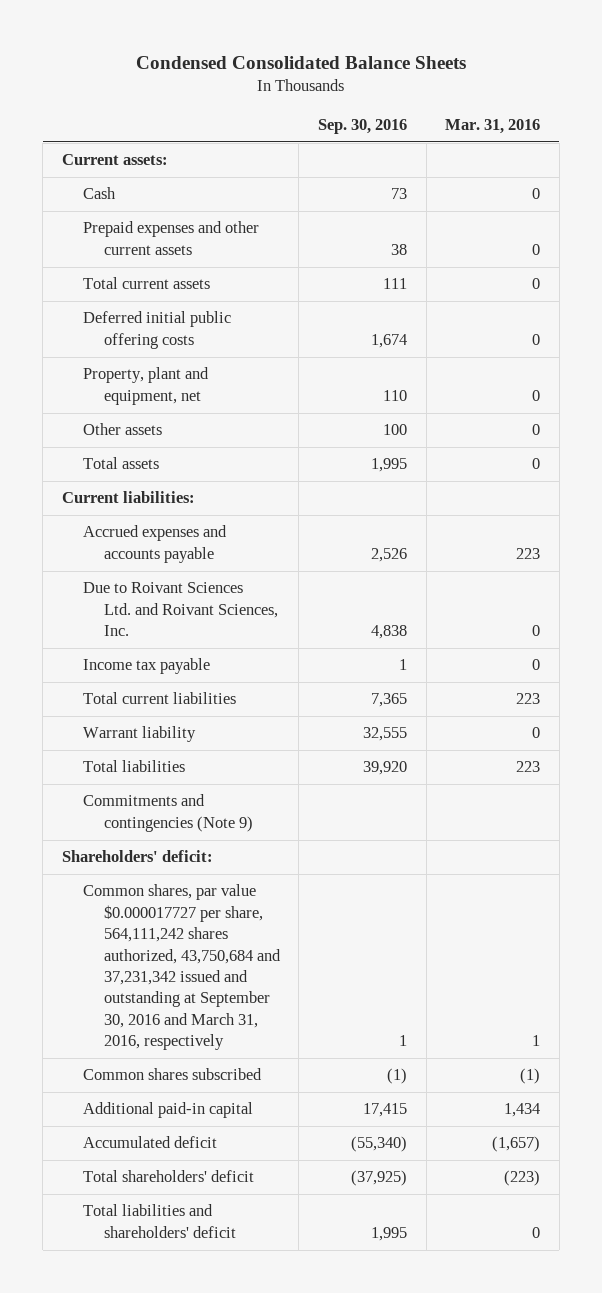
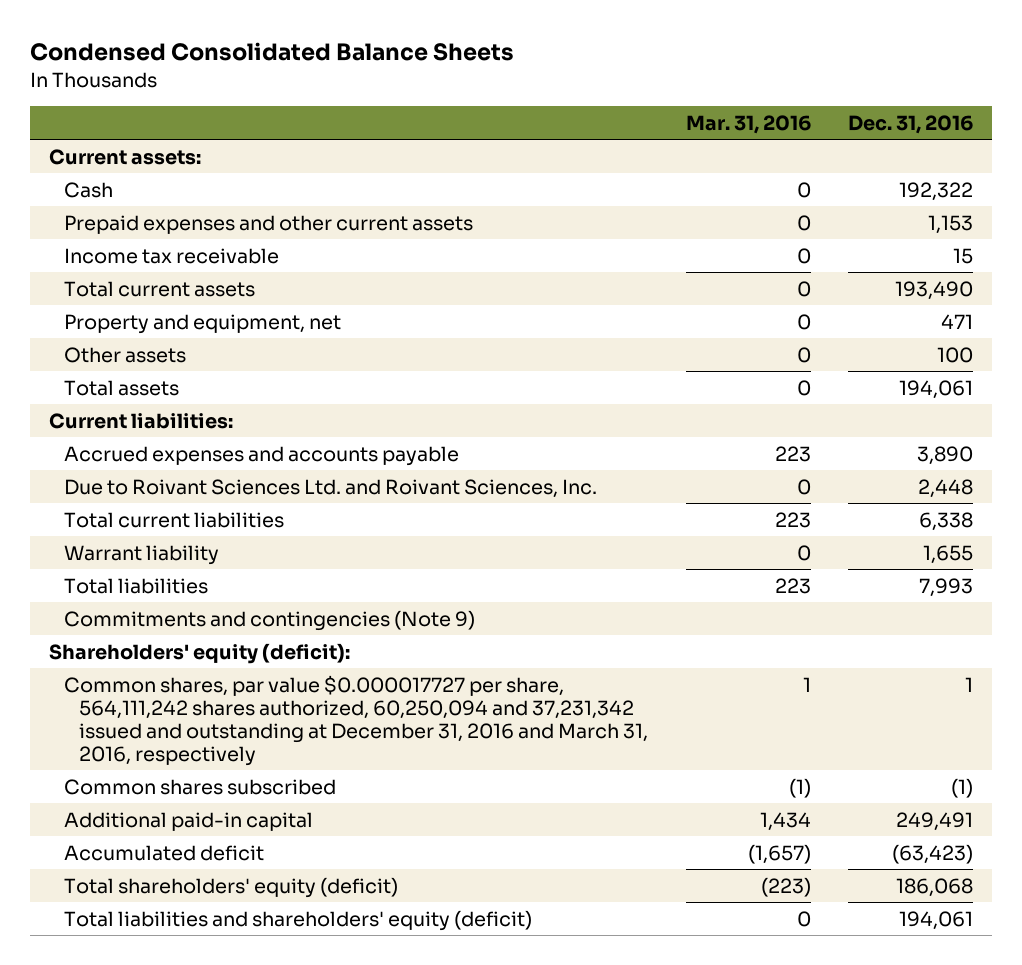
[317,118,407,134] Sep. 30, 2016 -> none
none -> [848,114,974,134] Dec. 31, 2016
none -> [63,247,279,264] Income tax receivable
[82,311,231,349] Deferred initial public offering costs -> none
[82,367,209,405] Property, plant and equipment, net -> [63,313,341,334] Property and equipment, net
[82,658,210,675] Income tax payable -> none
[62,850,214,863] Shareholders' deficit: -> [48,642,350,664] Shareholders' equity (deficit):
[82,884,281,1050] Common shares, par value $0.000017727 per share, 564,111,242 shares authorized, 43,750,684 and 37,231,342 issued and outstanding at September 30, 2016 and March 31, 2016, respectively -> [63,674,649,766] Common shares, par value $0.000017727 per share, 564,111,242 shares authorized, 60,250,094 and 37,231,342 issued and outstanding at December 31, 2016 and March 31, 2016, respectively
[82,1170,254,1183] Total shareholders' deficit -> [63,876,398,898] Total shareholders' equity (deficit)
[82,1204,236,1238] Total liabilities and shareholders' deficit -> [63,909,532,931] Total liabilities and shareholders' equity (deficit)

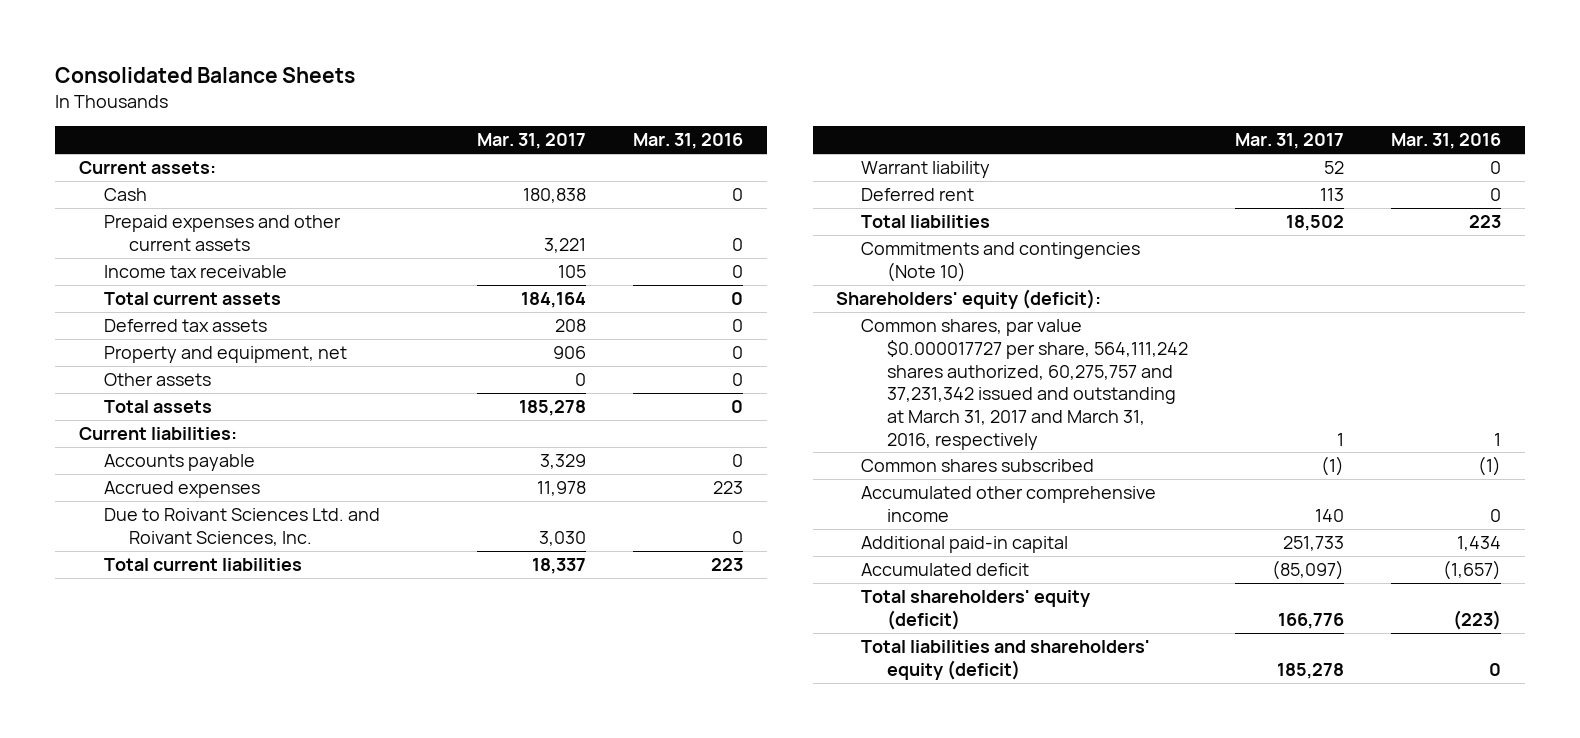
[29,42,514,62] Condensed Consolidated Balance Sheets -> [55,67,356,84] Consolidated Balance Sheets
[848,114,974,134] Dec. 31, 2016 -> none
none -> [477,133,587,150] Mar. 31, 2017
none -> [103,319,267,333] Deferred tax assets
none -> [103,454,255,472] Accounts payable
[63,445,459,466] Accrued expenses and accounts payable -> [103,481,260,499] Accrued expenses
none -> [861,188,975,202] Deferred rent
[63,609,475,631] Commitments and contingencies (Note 9) -> [861,242,1141,282] Commitments and contingencies (Note 10)
[63,674,649,766] Common shares, par value $0.000017727 per share, 564,111,242 shares authorized, 60,250,094 and 37,231,342 issued and outstanding at December 31, 2016 and March 31, 2016, respectively -> [861,319,1188,450] Common shares, par value $0.000017727 per share, 564,111,242 shares authorized, 60,275,757 and 37,231,342 issued and outstanding at March 31, 2017 and March 31, 2016, respectively
none -> [861,486,1157,522] Accumulated other comprehensive income

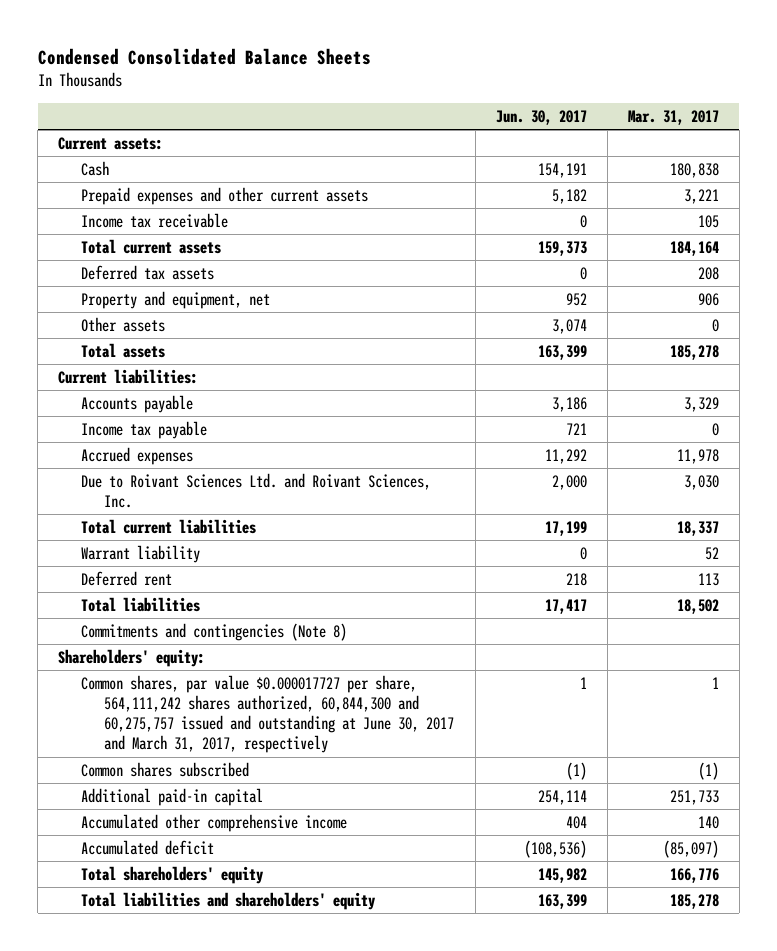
[55,67,356,84] Consolidated Balance Sheets -> [37,47,371,65] Condensed Consolidated Balance Sheets
[633,133,744,150] Mar. 31, 2016 -> none
none -> [495,109,587,125] Jun. 30, 2017
none -> [81,420,208,439] Income tax payable
[861,242,1141,282] Commitments and contingencies (Note 10) -> [81,622,348,641] Commitments and contingencies (Note 8)
[836,289,1102,310] Shareholders' equity (deficit): -> [58,648,206,667] Shareholders' equity:
[861,319,1188,450] Common shares, par value $0.000017727 per share, 564,111,242 shares authorized, 60,275,757 and 37,231,342 issued and outstanding at March 31, 2017 and March 31, 2016, respectively -> [81,674,455,754] Common shares, par value $0.000017727 per share, 564,111,242 shares authorized, 60,844,300 and 60,275,757 issued and outstanding at June 30, 2017 and March 31, 2017, respectively
[861,486,1157,522] Accumulated other comprehensive income -> [81,813,348,832] Accumulated other comprehensive income
[861,590,1091,630] Total shareholders' equity (deficit) -> [81,865,264,884] Total shareholders' equity
[861,640,1151,680] Total liabilities and shareholders' equity (deficit) -> [81,891,376,910] Total liabilities and shareholders' equity

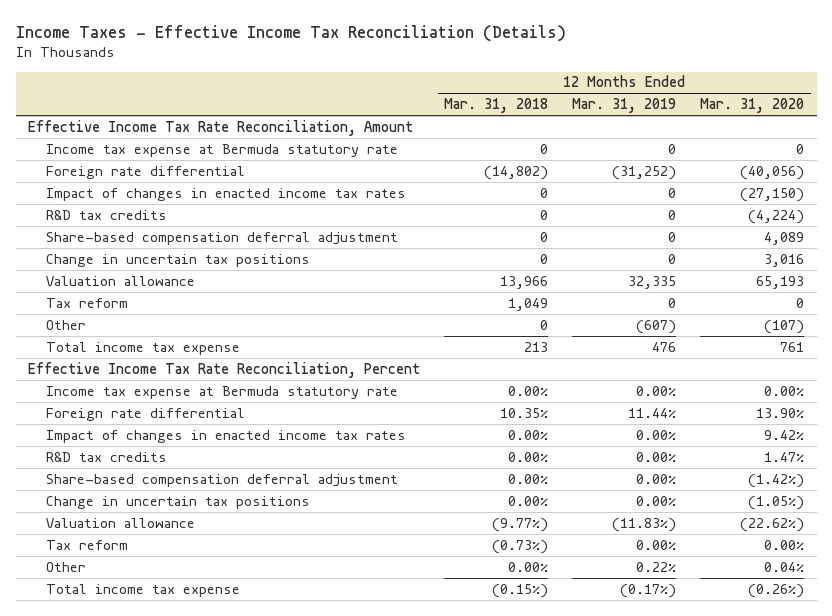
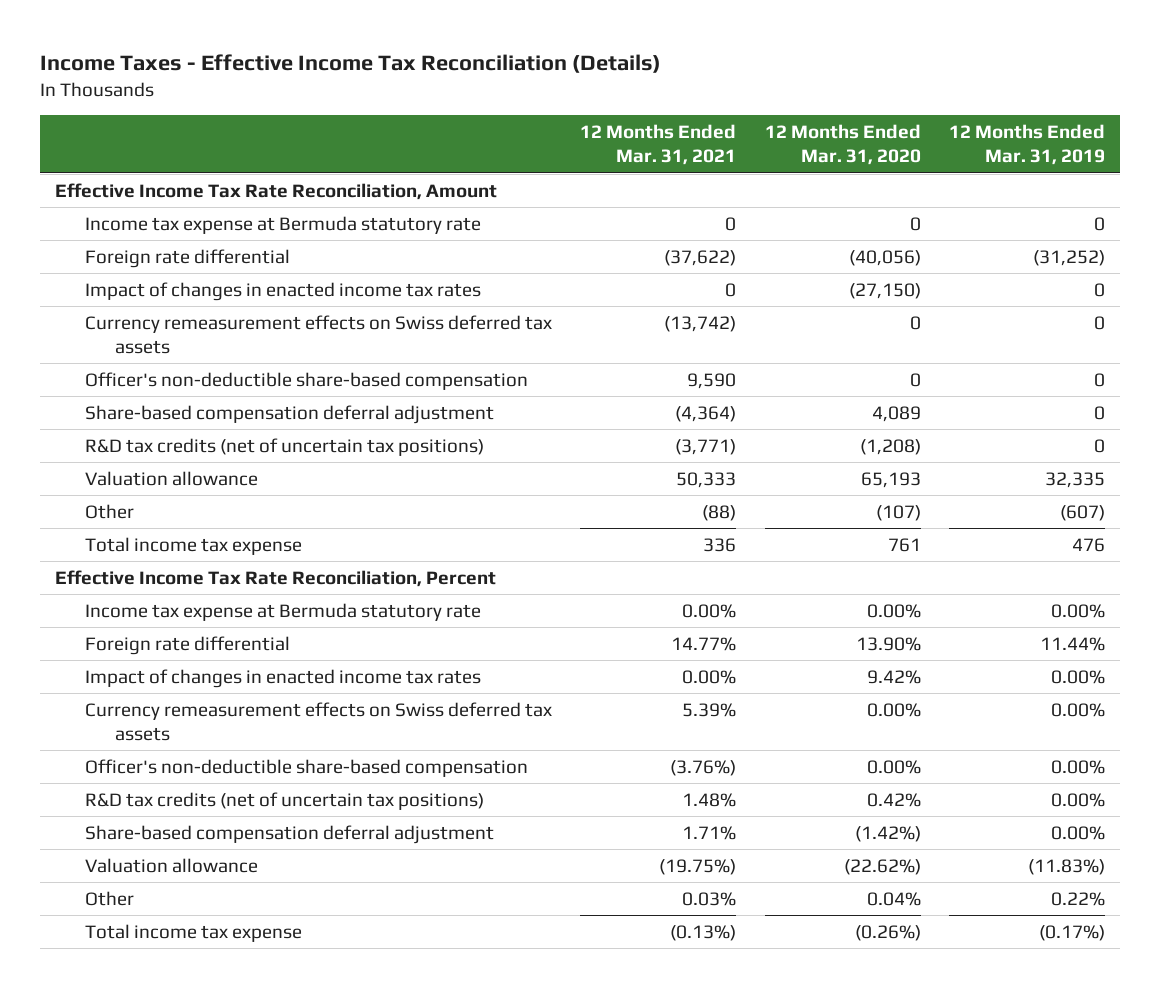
[444,98,549,114] Mar. 31, 2018 -> none
none -> [580,123,737,166] 12 Months Ended Mar. 31, 2021
[45,209,167,220] R&D tax credits -> none
none -> [84,314,552,355] Currency remeasurement effects on Swiss deferred tax assets
none -> [84,371,528,390] Officer's non-deductible share-based compensation
[45,253,310,267] Change in uncertain tax positions -> none
none -> [84,437,484,456] R&D tax credits (net of uncertain tax positions)
[45,297,128,308] Tax reform -> none
none -> [84,701,552,742] Currency remeasurement effects on Swiss deferred tax assets
none -> [84,758,528,777] Officer's non-deductible share-based compensation
[45,451,167,462] R&D tax credits -> [84,791,484,810] R&D tax credits (net of uncertain tax positions)
[764,451,805,462] 1.47% -> [866,792,921,807] 0.42%
[45,495,310,509] Change in uncertain tax positions -> none
[45,539,128,550] Tax reform -> none

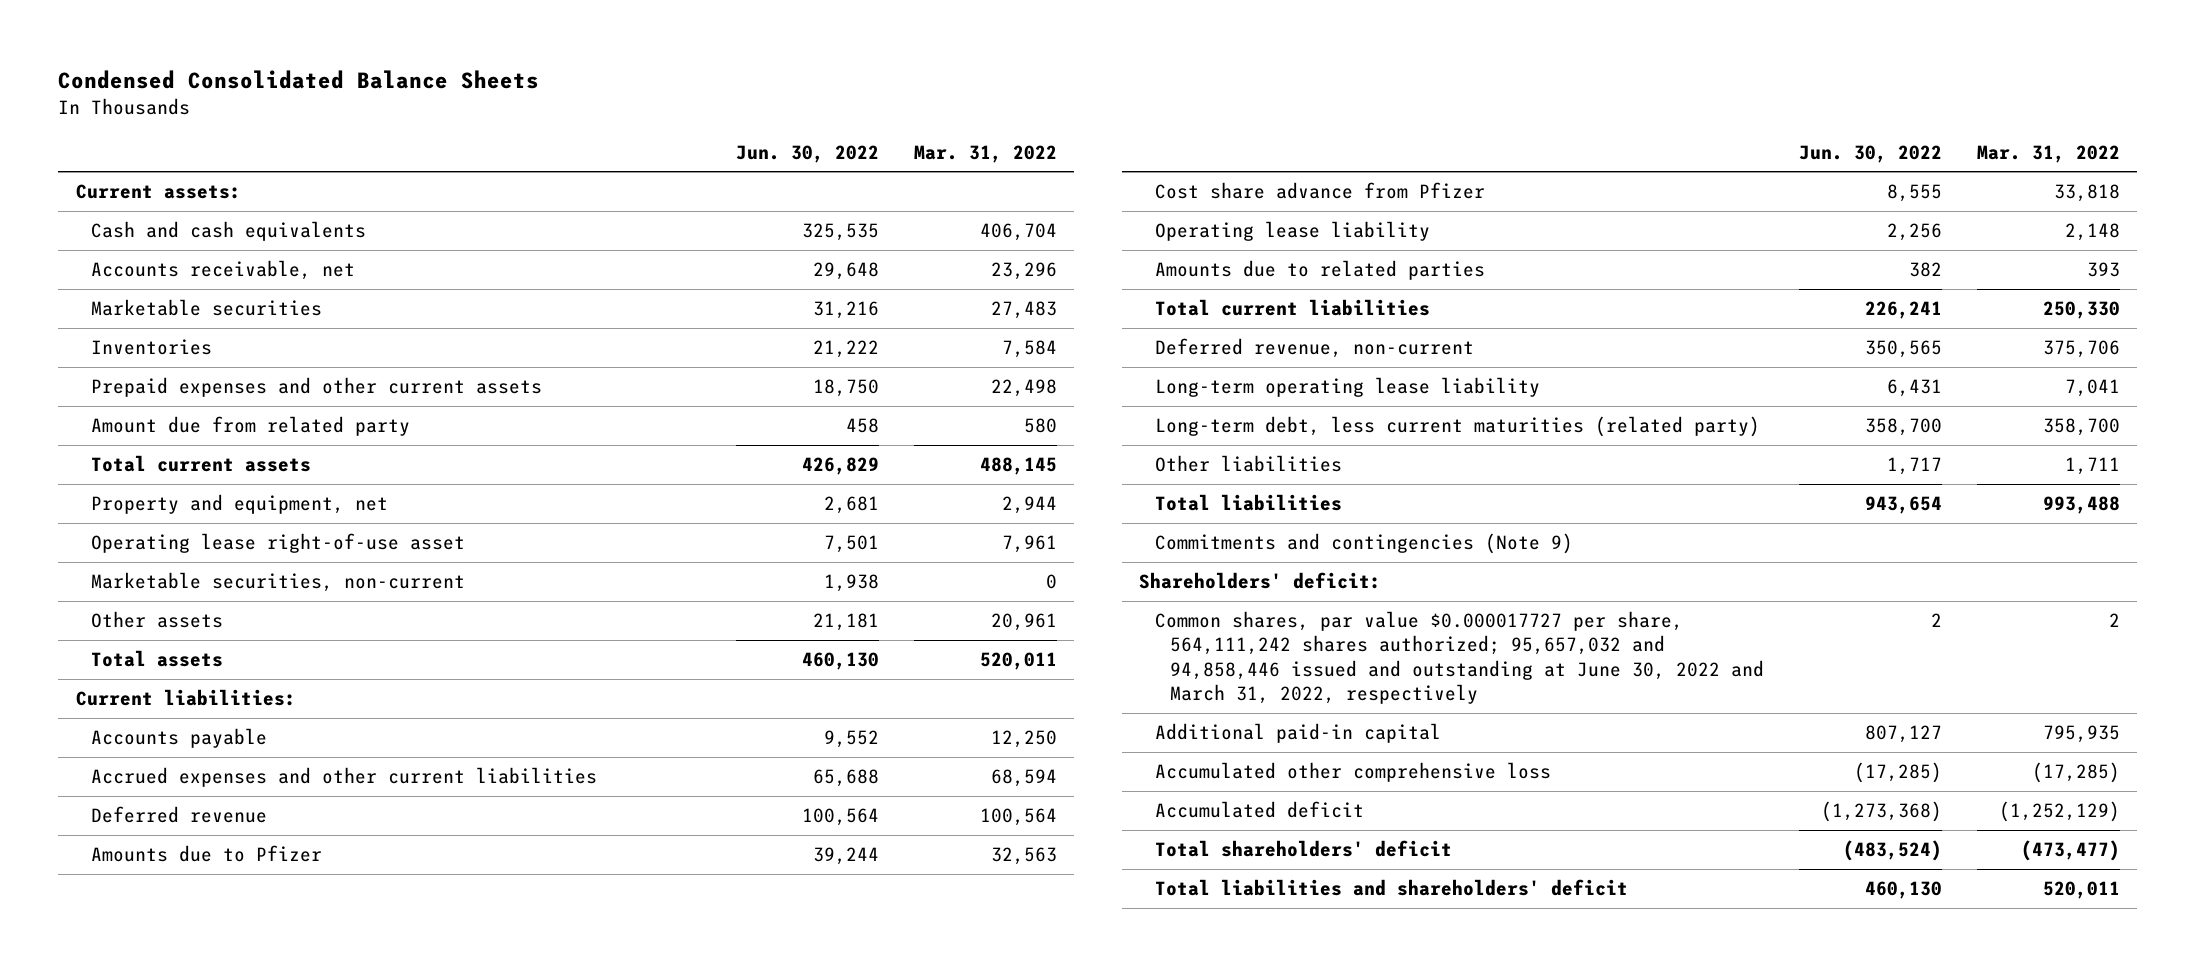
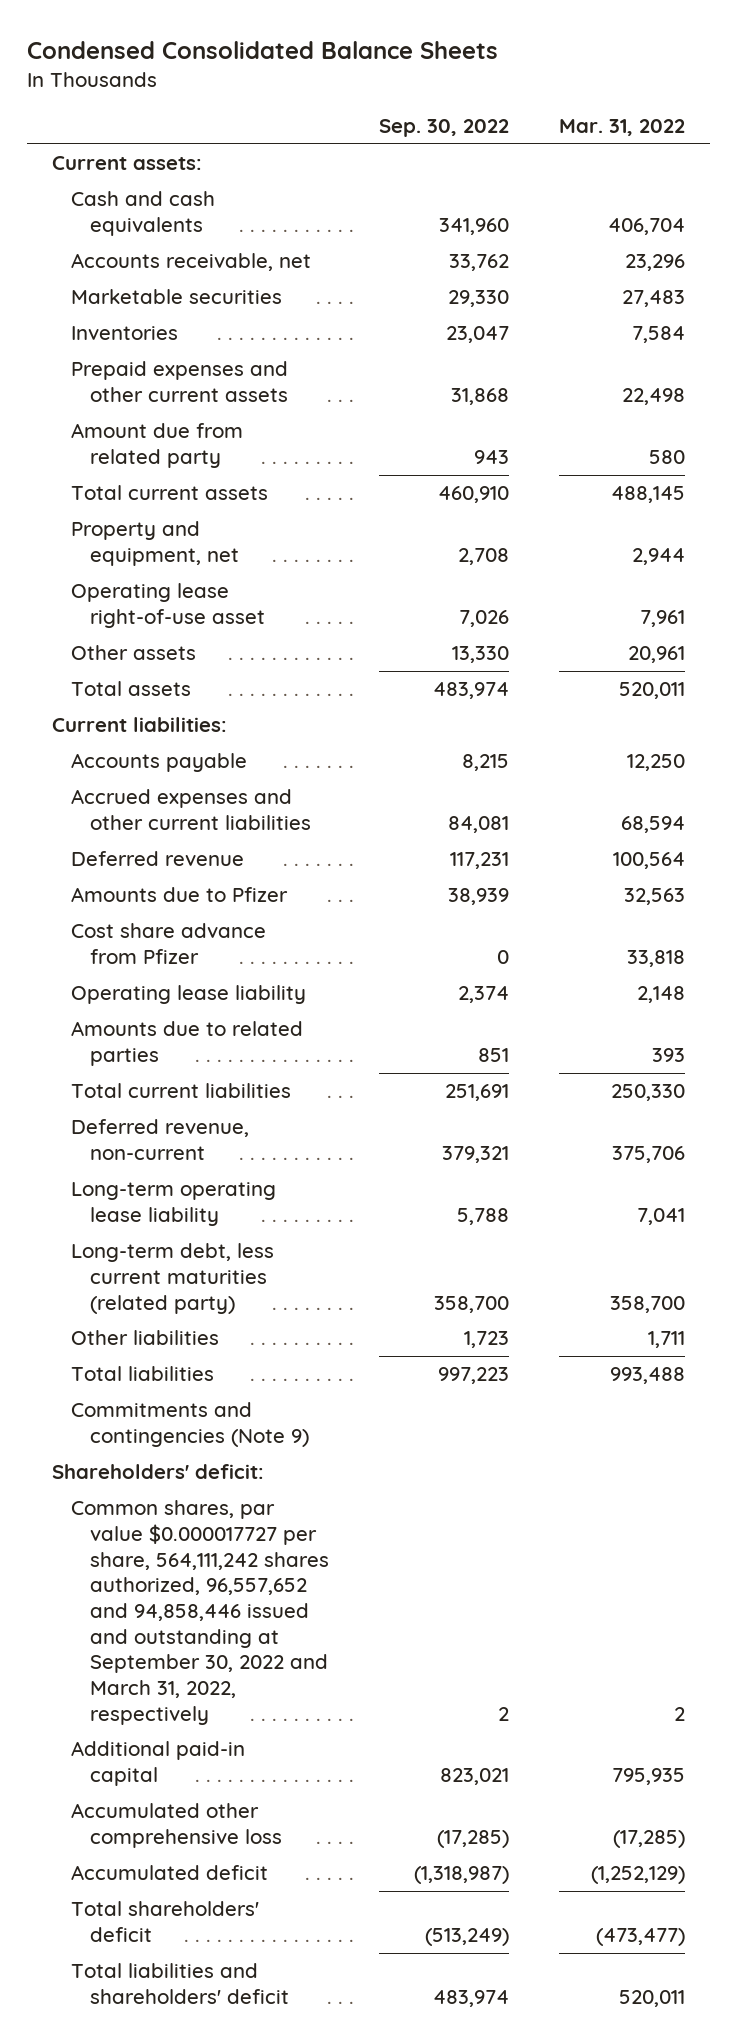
[735,144,879,163] Jun. 30, 2022 -> none
none -> [379,119,510,138] Sep. 30, 2022
[91,572,466,593] Marketable securities, non-current -> none
[1154,611,1765,705] Common shares, par value $0.000017727 per share, 564,111,242 shares authorized; 95,657,032 and 94,858,446 issued and outstanding at June 30, 2022 and March 31, 2022, respectively -> [71,1500,330,1725] Common shares, par value $0.000017727 per share, 564,111,242 shares authorized, 96,557,652 and 94,858,446 issued and outstanding at September 30, 2022 and March 31, 2022, respectively

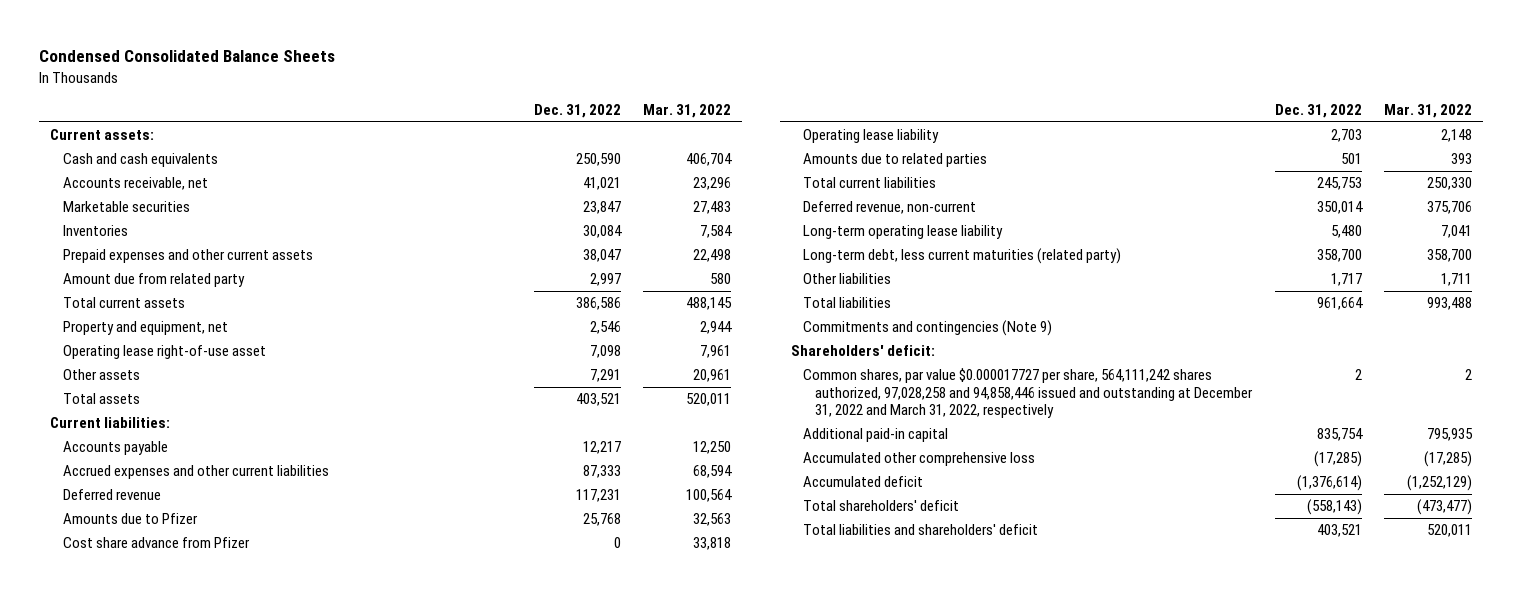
[379,119,510,138] Sep. 30, 2022 -> none
none -> [534,103,622,118] Dec. 31, 2022
[71,1500,330,1725] Common shares, par value $0.000017727 per share, 564,111,242 shares authorized, 96,557,652 and 94,858,446 issued and outstanding at September 30, 2022 and March 31, 2022, respectively -> [803,368,1254,418] Common shares, par value $0.000017727 per share, 564,111,242 shares authorized, 97,028,258 and 94,858,446 issued and outstanding at December 31, 2022 and March 31, 2022, respectively

